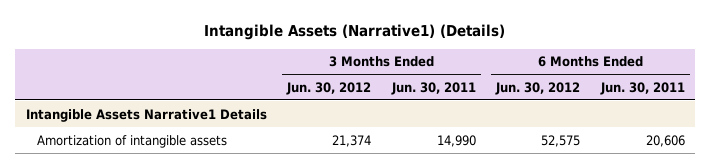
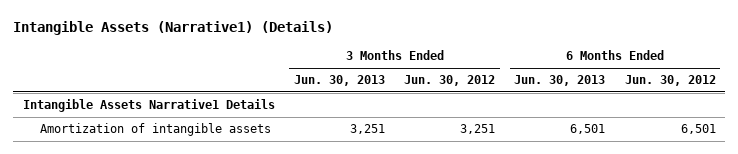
[390,81,476,95] Jun. 30, 2011 -> none
[600,81,686,95] Jun. 30, 2011 -> none
none -> [294,75,386,87] Jun. 30, 2013
none -> [514,75,606,87] Jun. 30, 2013
[332,134,372,147] 21,374 -> [460,124,496,135] 3,251
[541,134,581,147] 52,575 -> [680,124,716,135] 6,501

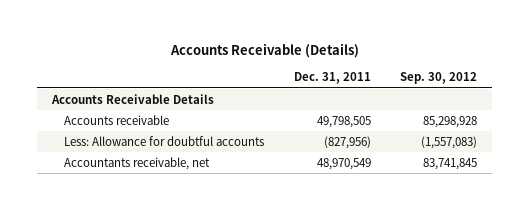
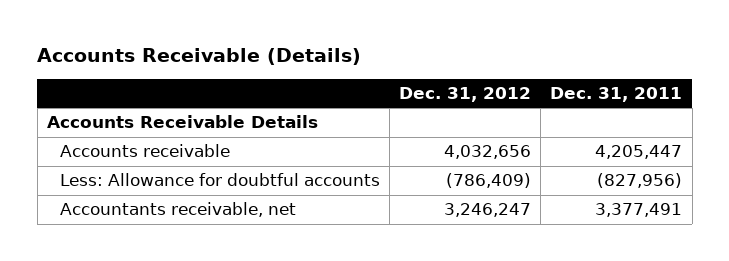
[399,72,477,85] Sep. 30, 2012 -> none
none -> [399,87,532,103] Dec. 31, 2012
[316,115,371,128] 49,798,505 -> [595,145,683,160] 4,205,447
[316,157,371,170] 48,970,549 -> [595,203,683,218] 3,377,491

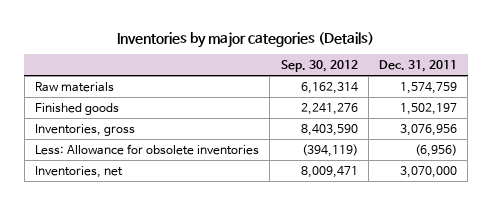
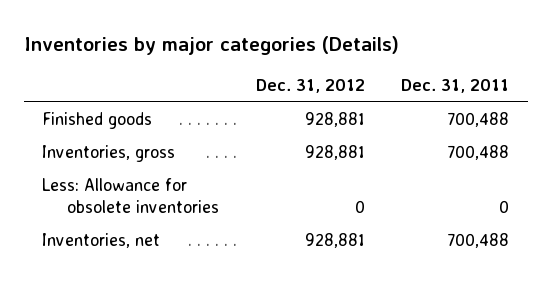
[280,60,358,73] Sep. 30, 2012 -> none
none -> [255,79,365,94] Dec. 31, 2012
[35,81,115,92] Raw materials -> none
[400,102,458,115] 1,502,197 -> [447,112,510,128] 700,488
[400,123,458,136] 3,076,956 -> [447,145,510,161] 700,488
[415,143,458,157] (6,956) -> [499,200,510,214] 0
[400,165,458,178] 3,070,000 -> [447,233,510,249] 700,488

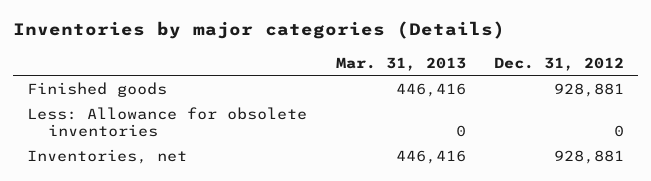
[401,79,510,94] Dec. 31, 2011 -> none
none -> [335,56,466,71] Mar. 31, 2013
[41,145,175,163] Inventories, gross -> none

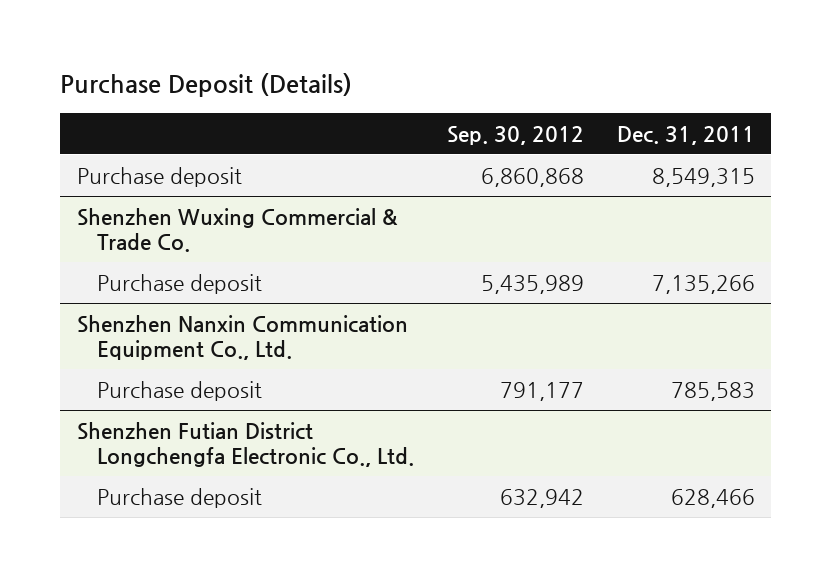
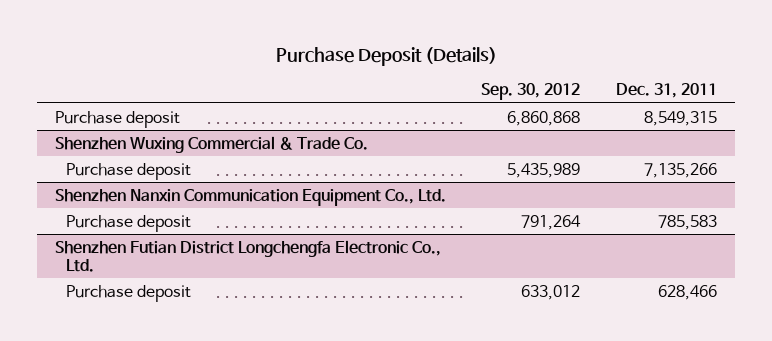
[499,381,584,401] 791,177 -> [521,214,582,230] 791,264
[499,488,584,508] 632,942 -> [521,284,581,300] 633,012

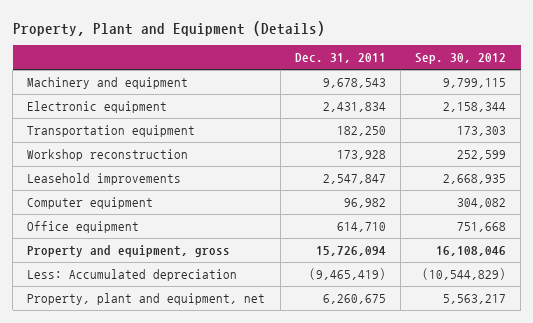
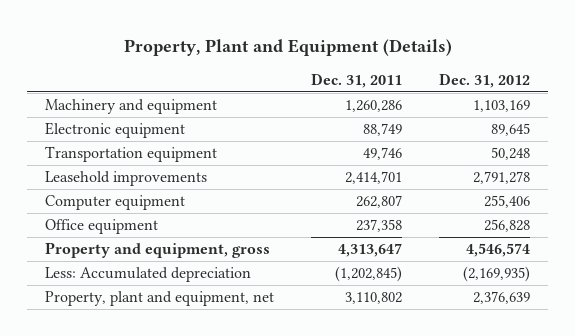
[415,53,507,65] Sep. 30, 2012 -> none
none -> [438,72,530,88] Dec. 31, 2012
[27,149,189,162] Workshop reconstruction -> none
[322,78,386,89] 9,678,543 -> [345,100,403,113] 1,260,286
[322,102,386,113] 2,431,834 -> [363,123,403,137] 88,749
[336,126,386,137] 182,250 -> [363,147,403,161] 49,746
[322,174,386,185] 2,547,847 -> [345,171,403,185] 2,414,701
[343,198,386,209] 96,982 -> [356,195,403,209] 262,807
[336,222,386,233] 614,710 -> [356,219,403,233] 237,358
[315,246,386,257] 15,726,094 -> [338,243,403,258] 4,313,647
[308,268,386,281] (9,465,419) -> [335,266,403,283] (1,202,845)
[322,294,386,305] 6,260,675 -> [345,292,403,305] 3,110,802

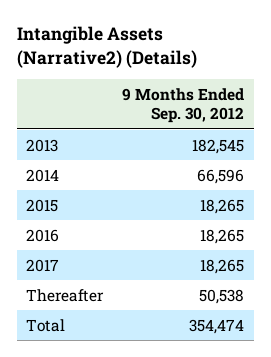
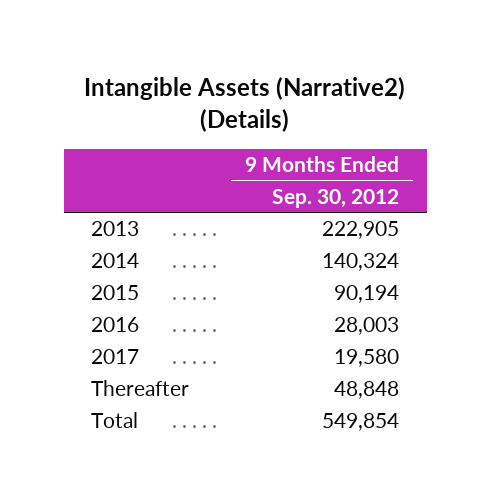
[192,138,245,154] 182,545 -> [322,221,400,240] 222,905
[197,168,245,184] 66,596 -> [322,253,400,272] 140,324
[200,198,245,214] 18,265 -> [334,285,400,304] 90,194
[200,228,245,244] 18,265 -> [334,317,400,336] 28,003
[200,258,245,274] 18,265 -> [334,349,400,368] 19,580
[199,288,245,304] 50,538 -> [334,381,400,400] 48,848
[189,318,245,334] 354,474 -> [322,413,400,432] 549,854

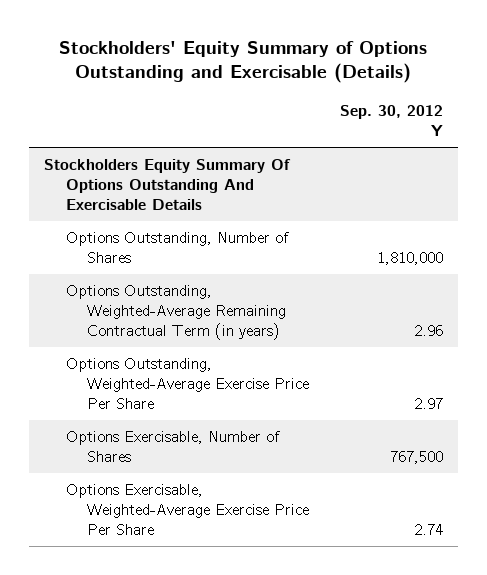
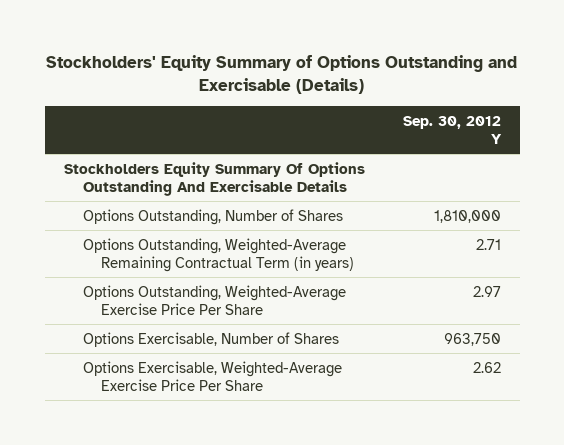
[413,325,443,337] 2.96 -> [475,238,501,250] 2.71
[389,451,443,465] 767,500 -> [443,332,501,346] 963,750
[413,524,443,536] 2.74 -> [472,361,501,373] 2.62

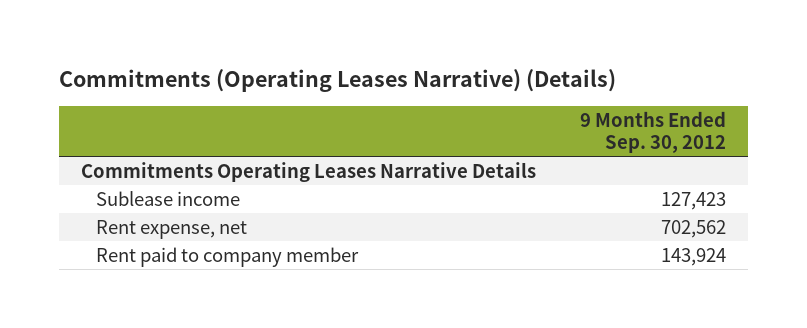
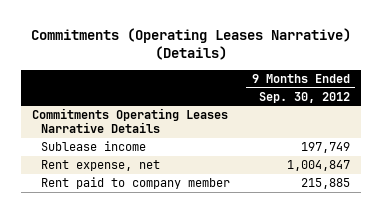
[660,191,726,210] 127,423 -> [300,142,350,154] 197,749
[660,219,726,238] 702,562 -> [286,160,350,172] 1,004,847
[660,247,726,266] 143,924 -> [300,178,350,190] 215,885

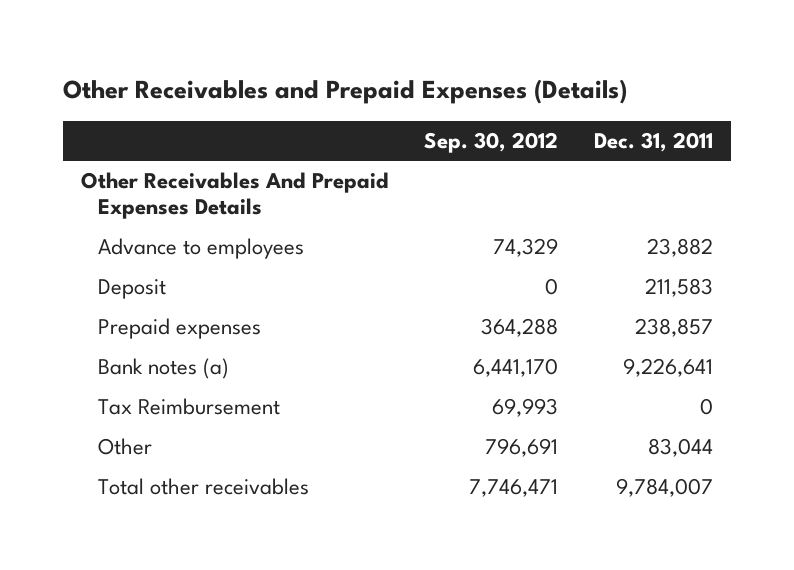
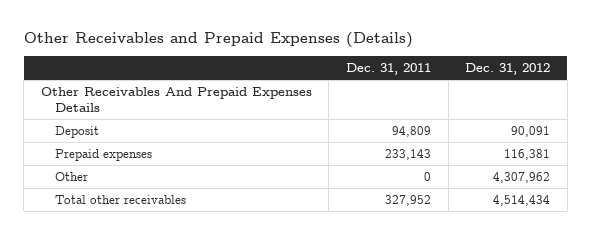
[424,132,559,154] Sep. 30, 2012 -> none
none -> [465,62,551,75] Dec. 31, 2012
[97,238,304,260] Advance to employees -> none
[97,358,229,380] Bank notes (a) -> none
[97,398,280,416] Tax Reimbursement -> none
[644,278,713,298] 211,583 -> [392,125,432,137] 94,809
[634,318,713,338] 238,857 -> [385,148,432,160] 233,143
[647,438,713,458] 83,044 -> [424,171,432,181] 0
[615,478,713,498] 9,784,007 -> [385,194,432,206] 327,952

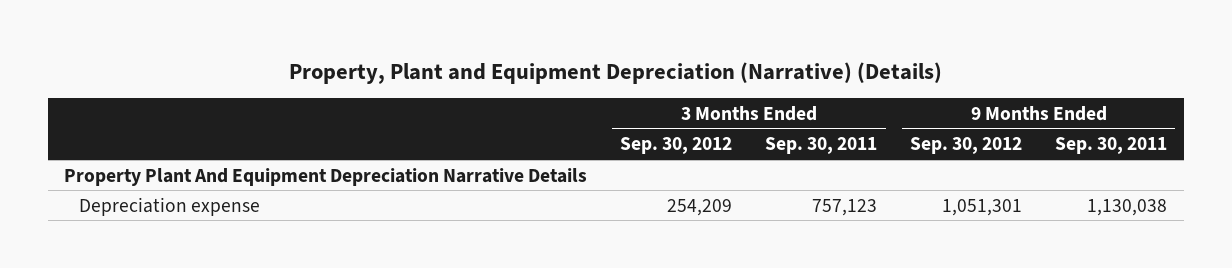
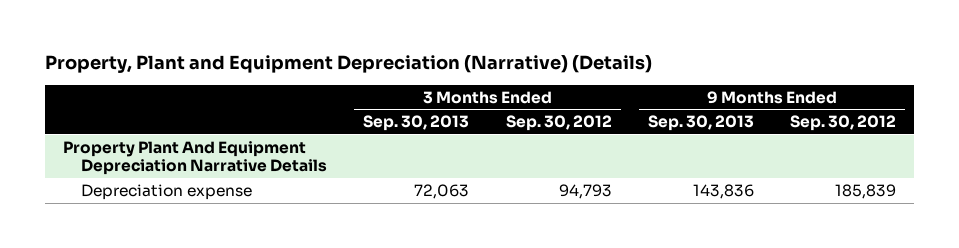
[765,137,878,155] Sep. 30, 2011 -> none
[1055,137,1168,155] Sep. 30, 2011 -> none
none -> [363,115,470,132] Sep. 30, 2013
none -> [647,115,754,132] Sep. 30, 2013
[667,198,733,216] 254,209 -> [558,183,612,199] 94,793
[942,198,1023,216] 1,051,301 -> [835,183,897,199] 185,839

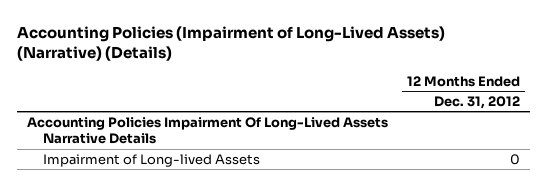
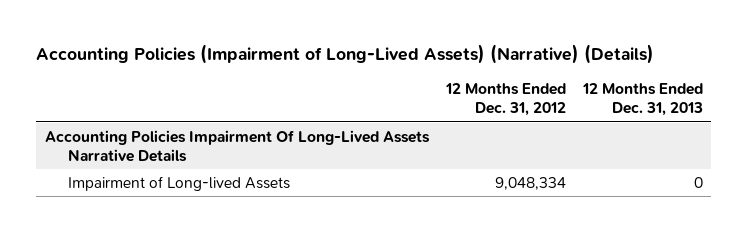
none -> [581,83,703,117] 12 Months Ended Dec. 31, 2013
[510,153,521,165] 0 -> [494,176,566,190] 9,048,334

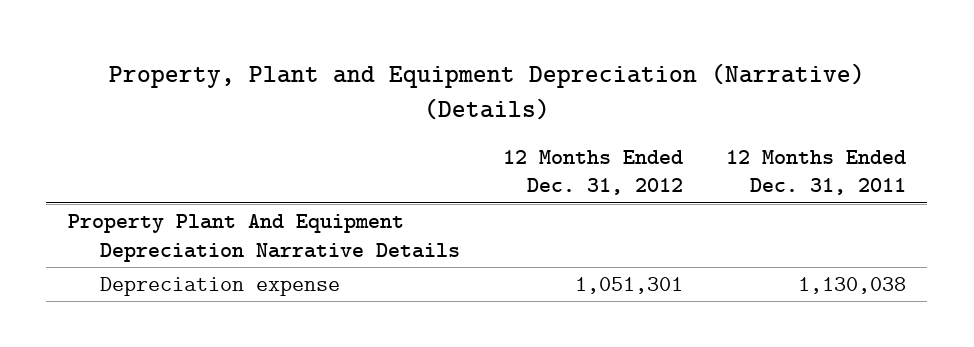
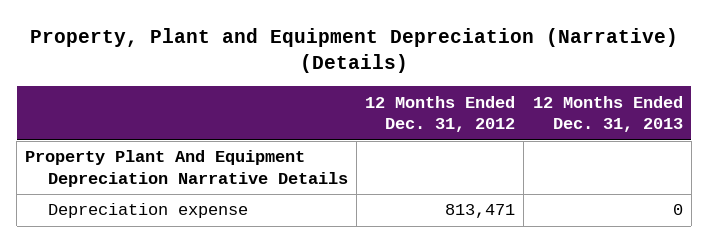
[725,149,906,196] 12 Months Ended Dec. 31, 2011 -> none
none -> [532,95,683,133] 12 Months Ended Dec. 31, 2013
[574,277,683,295] 1,051,301 -> [445,204,516,219] 813,471

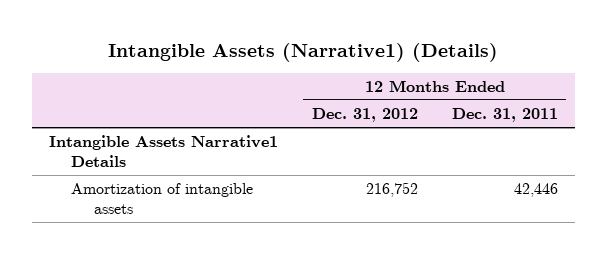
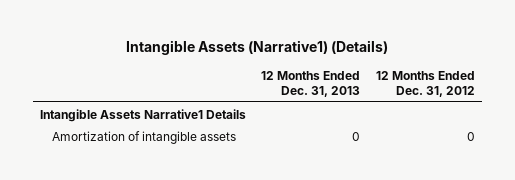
[451,107,558,122] Dec. 31, 2011 -> none
none -> [261,70,361,98] 12 Months Ended Dec. 31, 2013
[365,182,418,198] 216,752 -> [466,131,475,141] 0

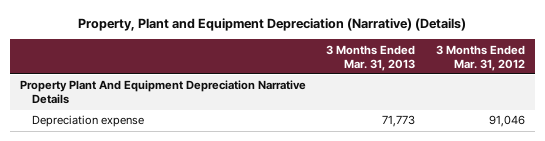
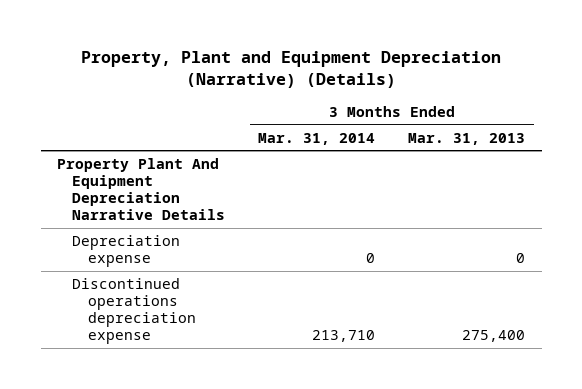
[435,44,525,71] 3 Months Ended Mar. 31, 2012 -> none
none -> [258,132,376,145] Mar. 31, 2014
[382,115,416,128] 71,773 -> [516,253,526,264] 0
none -> [72,277,196,345] Discontinued operations depreciation expense

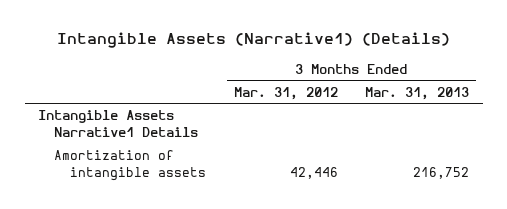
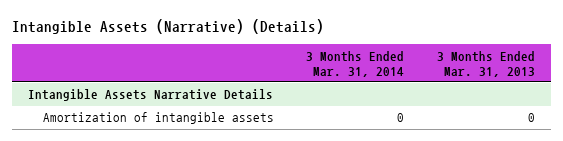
[56,32,450,49] Intangible Assets (Narrative1) (Details) -> [11,19,324,35] Intangible Assets (Narrative) (Details)
[233,86,338,100] Mar. 31, 2012 -> none
none -> [306,50,405,77] 3 Months Ended Mar. 31, 2014
[38,110,199,137] Intangible Assets Narrative1 Details -> [27,89,273,102] Intangible Assets Narrative Details
[413,166,470,179] 216,752 -> [527,113,535,123] 0

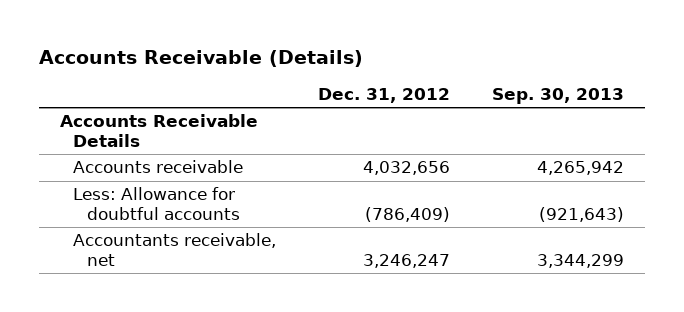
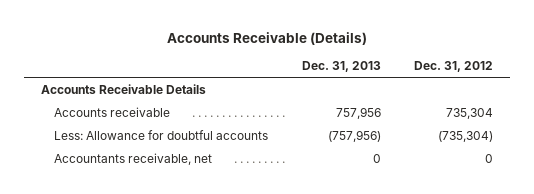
[491,87,624,104] Sep. 30, 2013 -> none
none -> [301,61,381,73] Dec. 31, 2013
[363,161,451,176] 4,032,656 -> [446,107,494,119] 735,304
[365,206,451,222] (786,409) -> [438,130,494,142] (735,304)
[363,253,451,268] 3,246,247 -> [485,153,494,163] 0

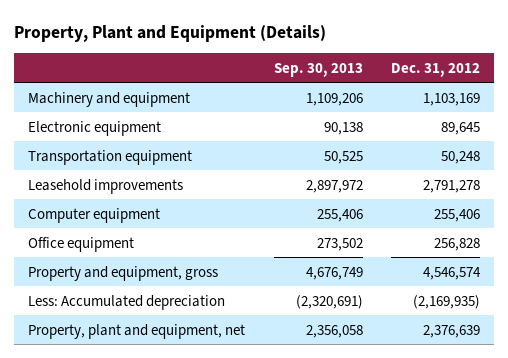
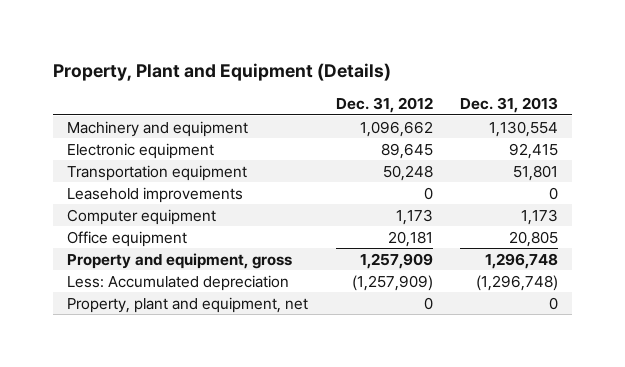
[273,62,363,77] Sep. 30, 2013 -> none
none -> [460,97,559,114] Dec. 31, 2013
[422,92,480,106] 1,103,169 -> [359,120,433,137] 1,096,662
[422,179,480,193] 2,791,278 -> [423,186,433,200] 0
[433,208,480,222] 255,406 -> [395,208,433,225] 1,173
[433,237,480,251] 256,828 -> [387,230,433,247] 20,181
[422,266,481,280] 4,546,574 -> [359,252,433,269] 1,257,909
[412,294,480,309] (2,169,935) -> [351,274,433,291] (1,257,909)
[422,324,480,338] 2,376,639 -> [423,296,433,310] 0

